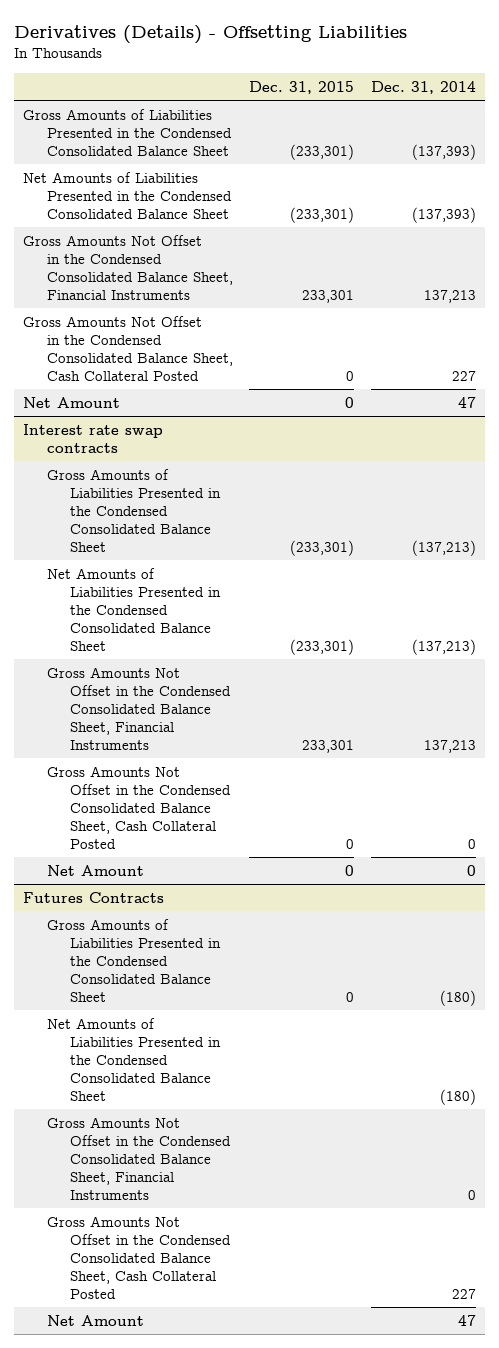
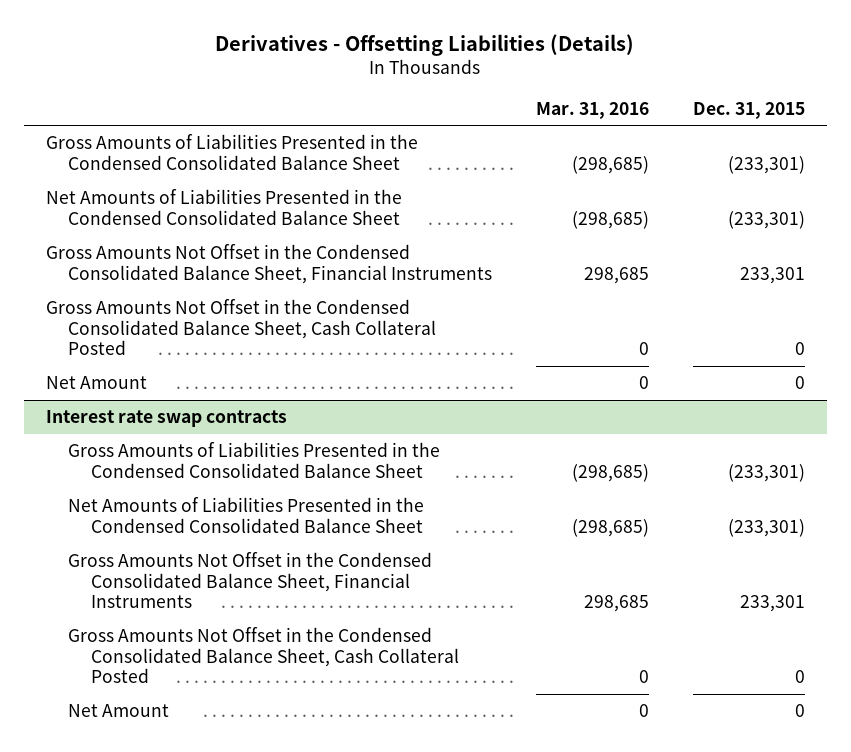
[14,24,408,44] Derivatives (Details) - Offsetting Liabilities -> [215,33,635,56] Derivatives - Offsetting Liabilities (Details)
[371,80,477,94] Dec. 31, 2014 -> none
none -> [536,101,650,119] Mar. 31, 2016
[22,891,164,903] Futures Contracts -> none
[46,918,222,1002] Gross Amounts of Liabilities Presented in the Condensed Consolidated Balance Sheet -> none
[46,1017,222,1101] Net Amounts of Liabilities Presented in the Condensed Consolidated Balance Sheet -> none
[46,1116,232,1200] Gross Amounts Not Offset in the Condensed Consolidated Balance Sheet, Financial Instruments -> none
[46,1215,232,1299] Gross Amounts Not Offset in the Condensed Consolidated Balance Sheet, Cash Collateral Posted -> none
[46,1314,144,1326] Net Amount -> none

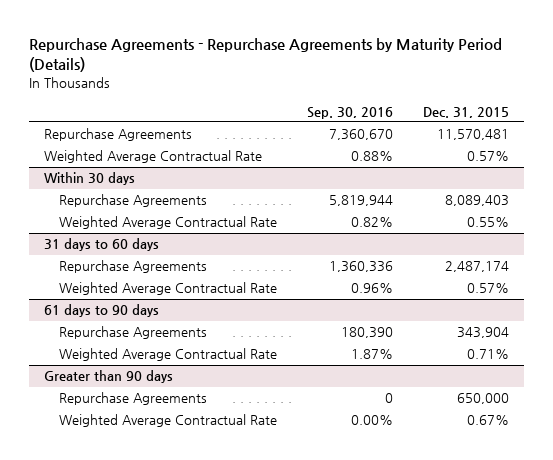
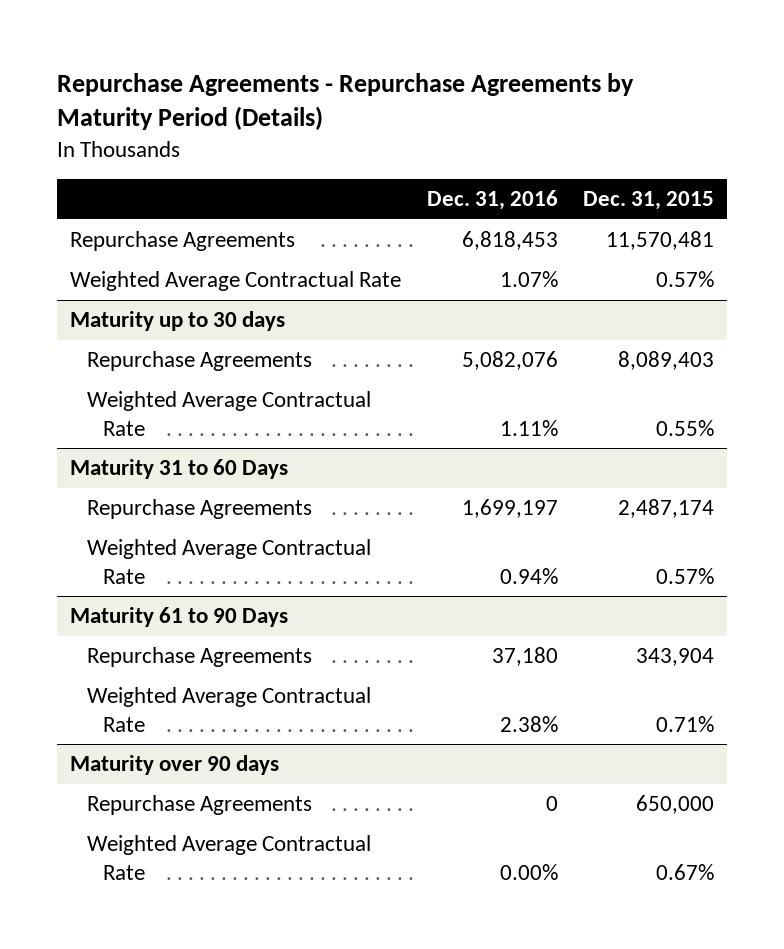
[306,106,393,119] Sep. 30, 2016 -> none
none -> [426,190,558,211] Dec. 31, 2016
[43,172,135,186] Within 30 days -> [69,311,285,332] Maturity up to 30 days
[43,238,159,252] 31 days to 60 days -> [69,459,288,480] Maturity 31 to 60 Days
[43,304,159,318] 61 days to 90 days -> [69,607,288,628] Maturity 61 to 90 Days
[43,370,173,384] Greater than 90 days -> [69,755,279,776] Maturity over 90 days

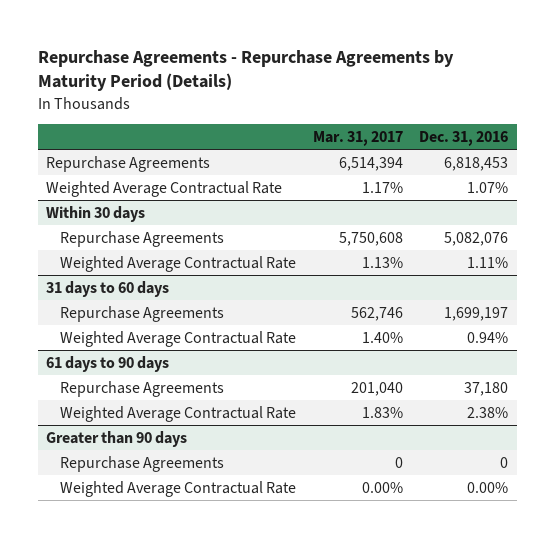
[583,191,715,211] Dec. 31, 2015 -> none
none -> [312,131,403,147] Mar. 31, 2017
[69,311,285,332] Maturity up to 30 days -> [46,205,146,222] Within 30 days
[69,459,288,480] Maturity 31 to 60 Days -> [46,280,170,297] 31 days to 60 days
[69,607,288,628] Maturity 61 to 90 Days -> [46,355,170,372] 61 days to 90 days
[69,755,279,776] Maturity over 90 days -> [46,430,188,447] Greater than 90 days

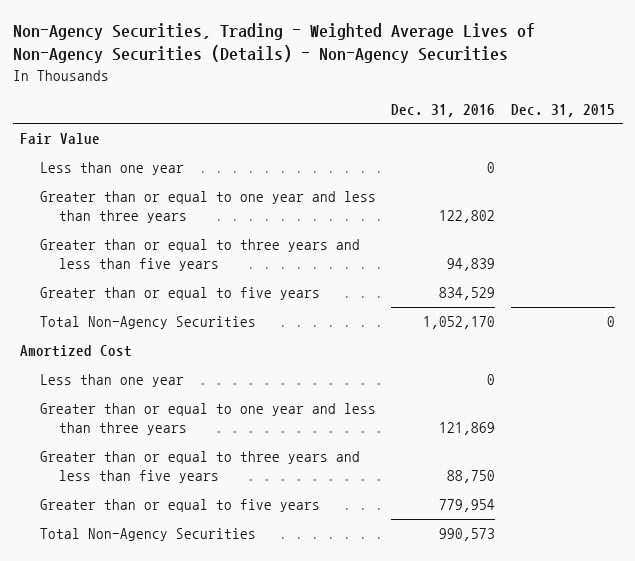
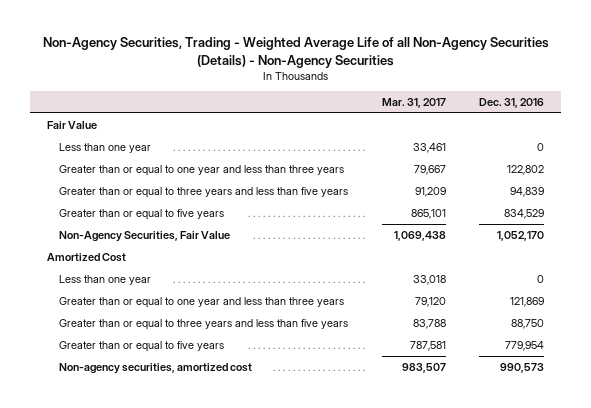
[12,22,535,64] Non-Agency Securities, Trading - Weighted Average Lives of Non-Agency Securities (Details) - Non-Agency Securities -> [42,37,549,68] Non-Agency Securities, Trading - Weighted Average Life of all Non-Agency Securities (Details) - Non-Agency Securities
[511,103,616,117] Dec. 31, 2015 -> none
none -> [381,97,446,108] Mar. 31, 2017
[39,316,256,330] Total Non-Agency Securities -> [59,231,231,243] Non-Agency Securities, Fair Value
[39,528,256,542] Total Non-Agency Securities -> [59,363,253,375] Non-agency securities, amortized cost

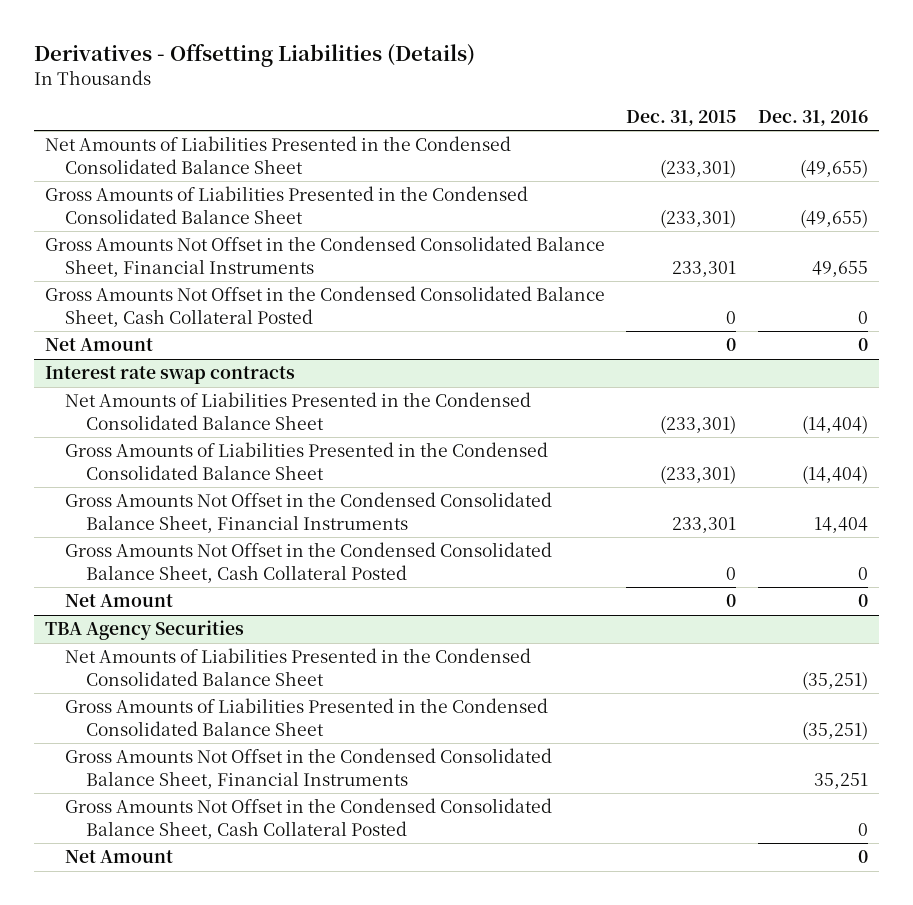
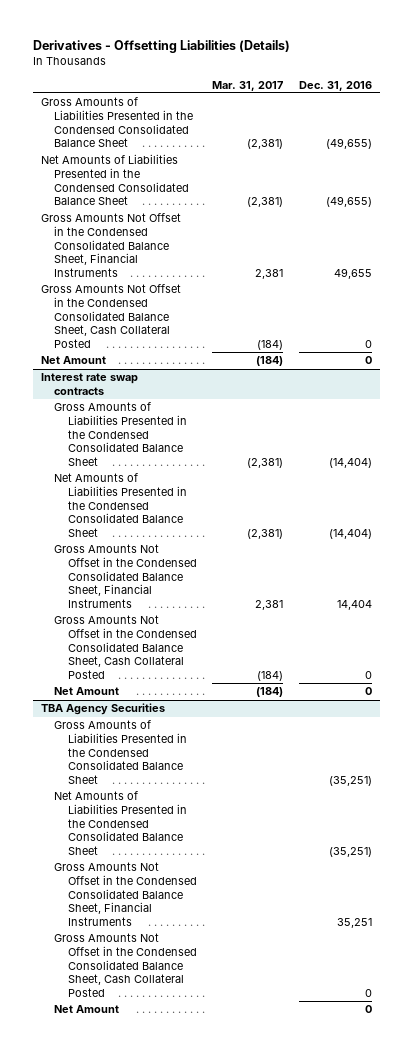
[626,109,737,126] Dec. 31, 2015 -> none
none -> [212,80,284,91] Mar. 31, 2017
[44,136,511,174] Net Amounts of Liabilities Presented in the Condensed Consolidated Balance Sheet -> [40,154,190,206] Net Amounts of Liabilities Presented in the Condensed Consolidated Balance Sheet
[65,392,532,430] Net Amounts of Liabilities Presented in the Condensed Consolidated Balance Sheet -> [54,473,188,537] Net Amounts of Liabilities Presented in the Condensed Consolidated Balance Sheet
[65,648,532,686] Net Amounts of Liabilities Presented in the Condensed Consolidated Balance Sheet -> [54,791,188,855] Net Amounts of Liabilities Presented in the Condensed Consolidated Balance Sheet

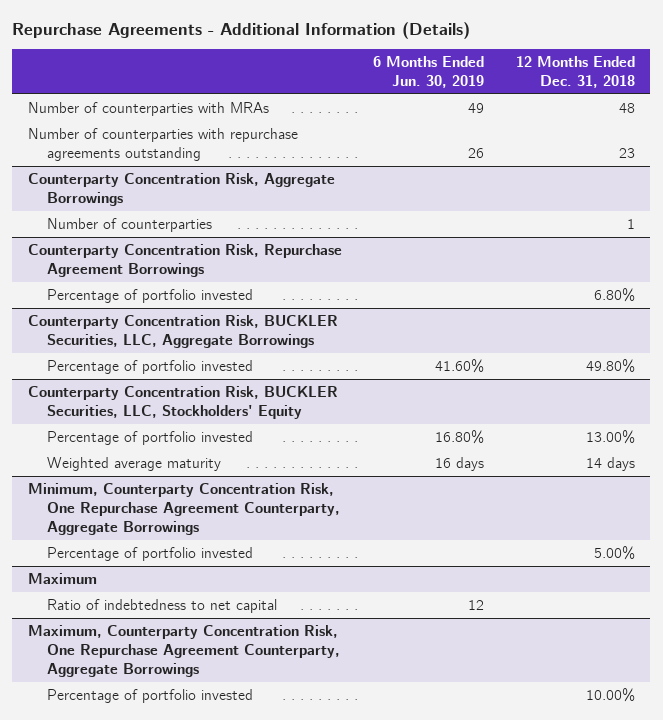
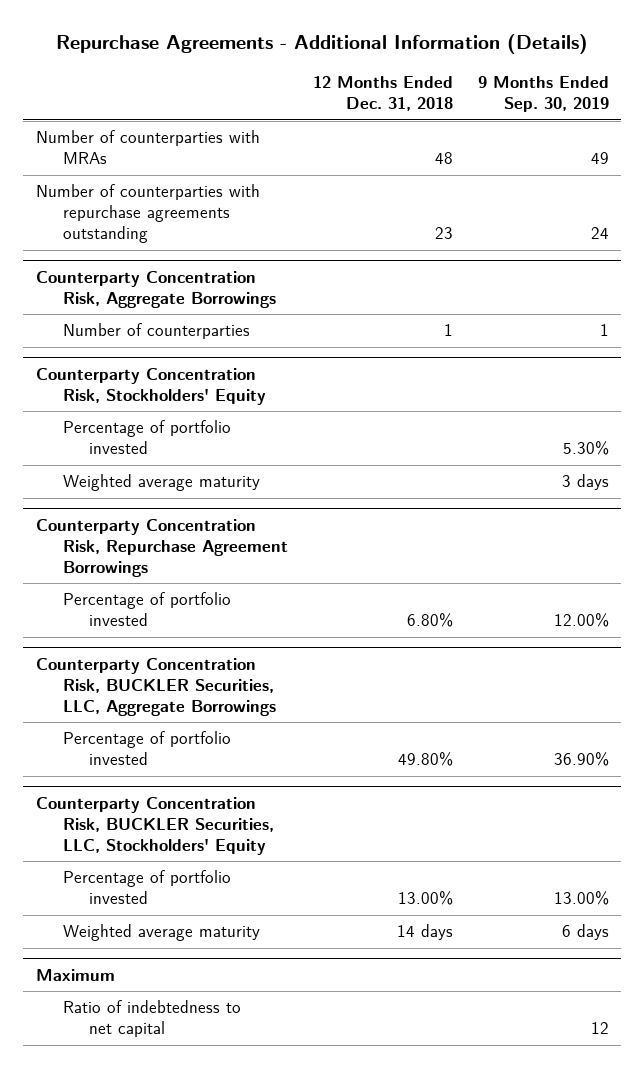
[373,56,485,88] 6 Months Ended Jun. 30, 2019 -> none
none -> [477,76,609,113] 9 Months Ended Sep. 30, 2019
none -> [35,367,266,405] Counterparty Concentration Risk, Stockholders' Equity
none -> [62,420,231,455] Percentage of portfolio invested
none -> [62,474,260,492] Weighted average maturity
[27,483,340,535] Minimum, Counterparty Concentration Risk, One Repurchase Agreement Counterparty, Aggregate Borrowings -> none
[46,547,253,562] Percentage of portfolio invested -> none
[27,625,340,677] Maximum, Counterparty Concentration Risk, One Repurchase Agreement Counterparty, Aggregate Borrowings -> none
[46,689,253,704] Percentage of portfolio invested -> none

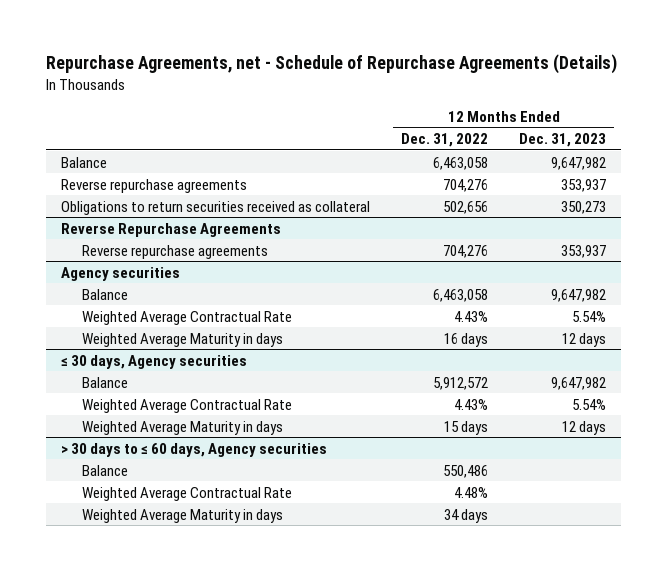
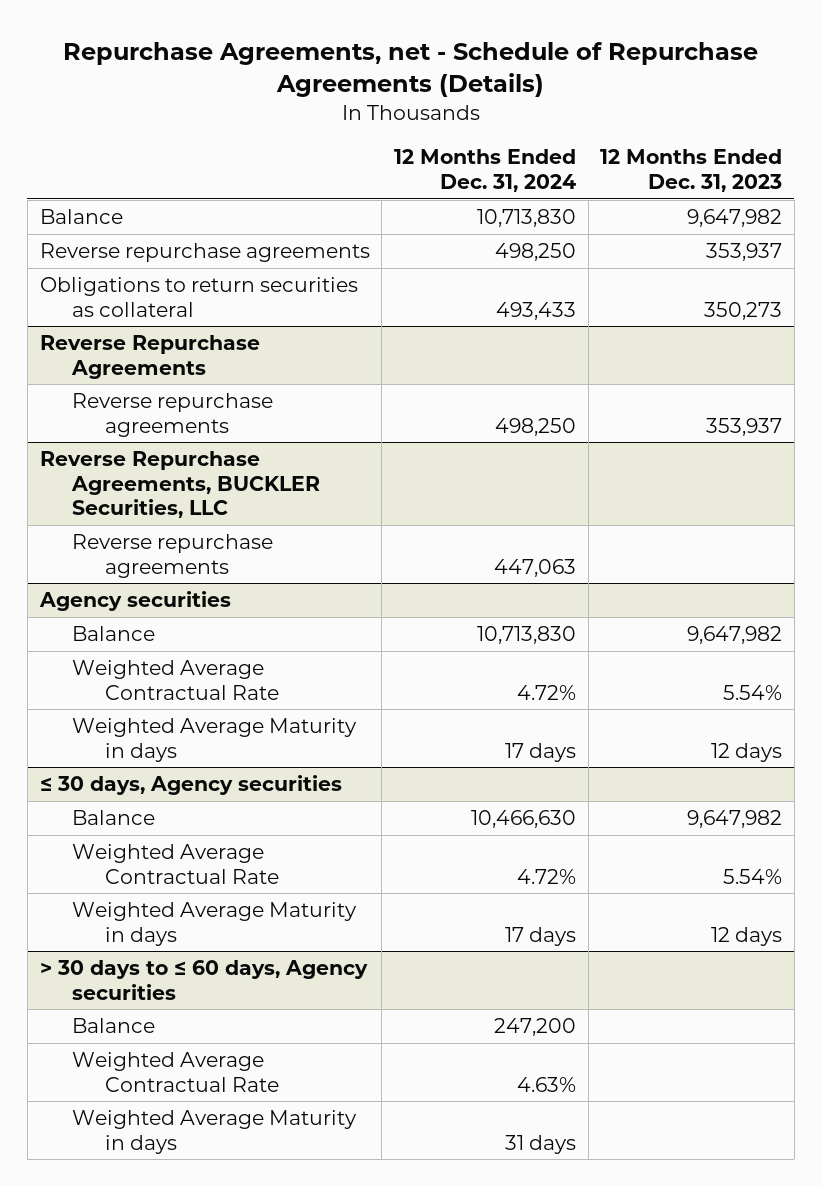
[401,132,489,147] Dec. 31, 2022 -> none
none -> [393,149,576,192] 12 Months Ended Dec. 31, 2024
[61,200,371,215] Obligations to return securities received as collateral -> [39,277,358,317] Obligations to return securities as collateral
none -> [39,451,321,519] Reverse Repurchase Agreements, BUCKLER Securities, LLC
none -> [72,534,274,578] Reverse repurchase agreements

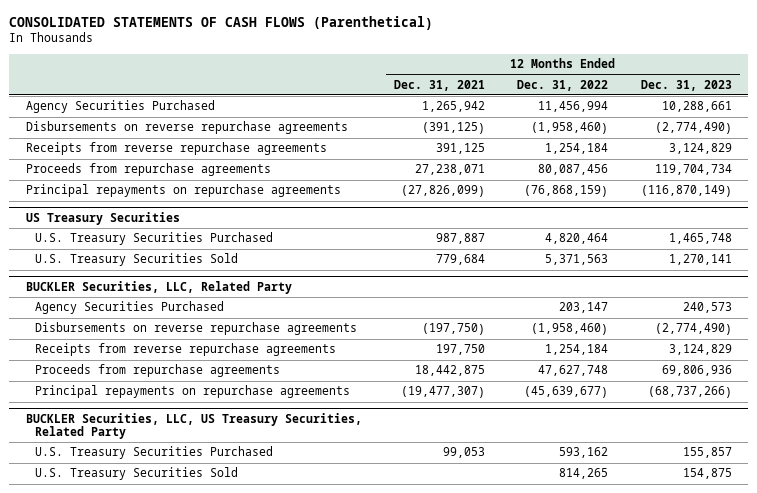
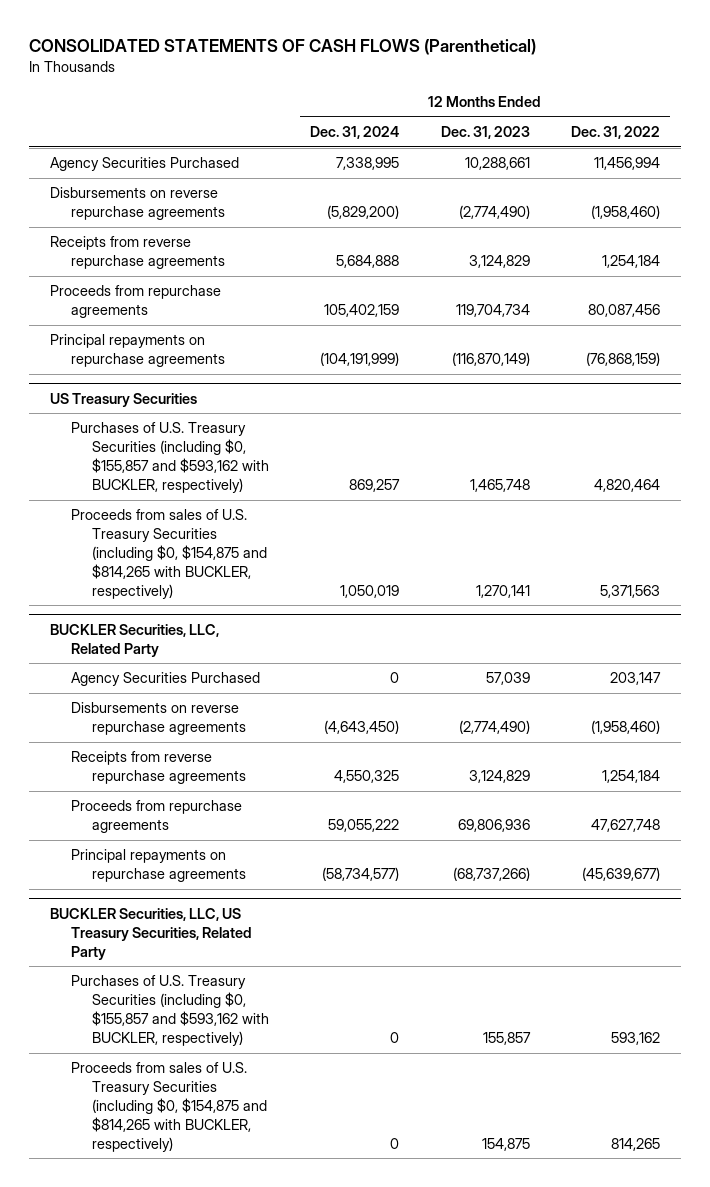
[393,79,485,91] Dec. 31, 2021 -> none
none -> [310,126,400,140] Dec. 31, 2024
[35,232,274,246] U.S. Treasury Securities Purchased -> [70,422,269,493] Purchases of U.S. Treasury Securities (including $0, $155,857 and $593,162 with BUCKLER, respectively)
[35,253,239,267] U.S. Treasury Securities Sold -> [70,509,267,599] Proceeds from sales of U.S. Treasury Securities (including $0, $154,875 and $814,265 with BUCKLER, respectively)
[682,302,732,314] 240,573 -> [485,672,530,686] 57,039
[35,446,274,460] U.S. Treasury Securities Purchased -> [70,975,269,1046] Purchases of U.S. Treasury Securities (including $0, $155,857 and $593,162 with BUCKLER, respectively)
[35,467,239,481] U.S. Treasury Securities Sold -> [70,1062,267,1152] Proceeds from sales of U.S. Treasury Securities (including $0, $154,875 and $814,265 with BUCKLER, respectively)

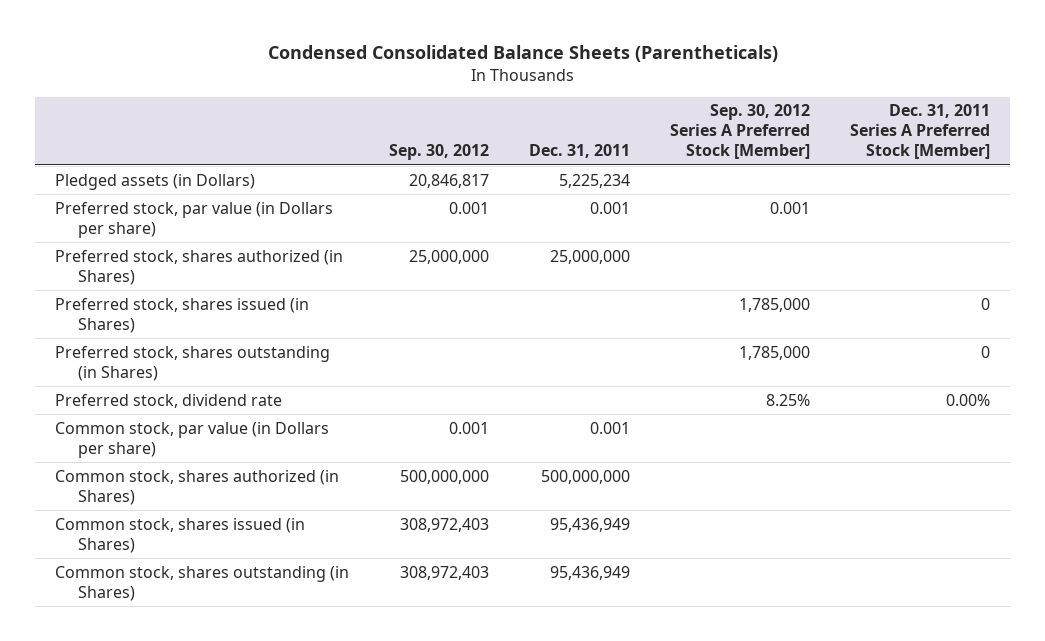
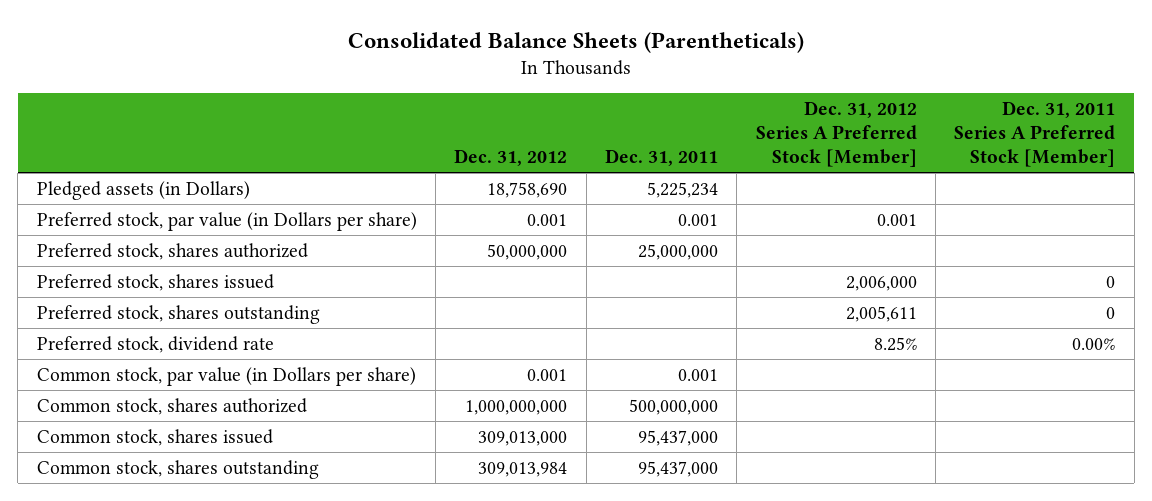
[267,45,778,63] Condensed Consolidated Balance Sheets (Parentheticals) -> [347,31,804,53] Consolidated Balance Sheets (Parentheticals)
[389,144,490,161] Sep. 30, 2012 -> none
[670,104,811,160] Sep. 30, 2012 Series A Preferred Stock [Member] -> none
none -> [454,149,568,167] Dec. 31, 2012
none -> [755,101,917,168] Dec. 31, 2012 Series A Preferred Stock [Member]
[54,249,343,285] Preferred stock, shares authorized (in Shares) -> [36,242,308,260] Preferred stock, shares authorized
[54,297,309,333] Preferred stock, shares issued (in Shares) -> [36,273,274,291] Preferred stock, shares issued
[54,345,330,381] Preferred stock, shares outstanding (in Shares) -> [36,304,320,324] Preferred stock, shares outstanding
[54,469,339,505] Common stock, shares authorized (in Shares) -> [36,397,307,415] Common stock, shares authorized
[54,517,305,553] Common stock, shares issued (in Shares) -> [36,428,273,446] Common stock, shares issued
[550,517,631,532] 95,436,949 -> [637,429,718,446] 95,437,000
[54,565,349,601] Common stock, shares outstanding (in Shares) -> [36,459,319,479] Common stock, shares outstanding
[550,565,631,580] 95,436,949 -> [637,460,718,477] 95,437,000

